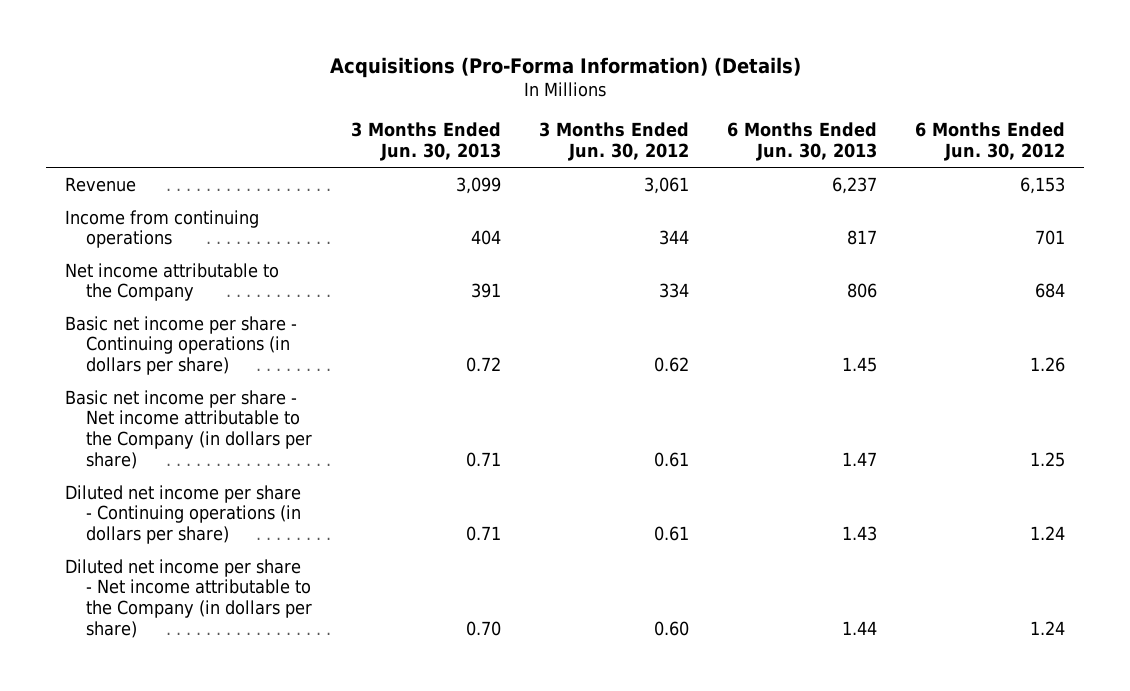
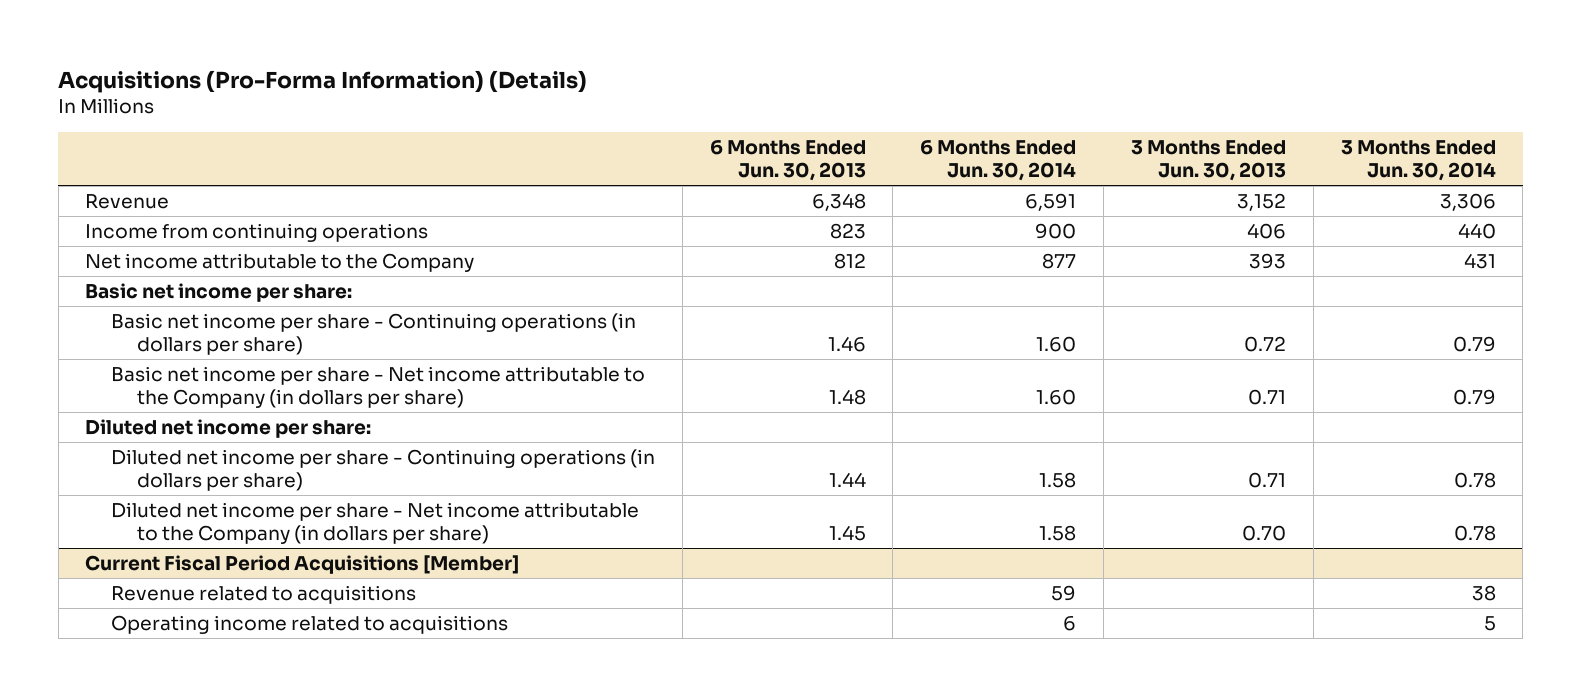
[538,122,689,162] 3 Months Ended Jun. 30, 2012 -> none
[914,122,1065,162] 6 Months Ended Jun. 30, 2012 -> none
none -> [920,140,1077,182] 6 Months Ended Jun. 30, 2014
none -> [1340,140,1496,182] 3 Months Ended Jun. 30, 2014
[455,176,501,194] 3,099 -> [1236,193,1286,212] 3,152
[831,176,877,194] 6,237 -> [811,193,866,212] 6,348
[470,230,501,246] 404 -> [1246,223,1286,240] 406
[846,230,877,246] 817 -> [829,223,866,240] 823
[470,283,501,299] 391 -> [1248,253,1286,270] 393
[846,283,877,299] 806 -> [833,253,866,270] 812
none -> [85,283,353,303] Basic net income per share:
[841,357,877,373] 1.45 -> [827,335,866,352] 1.46
[841,452,877,467] 1.47 -> [828,388,866,405] 1.48
none -> [85,419,372,439] Diluted net income per share:
[841,526,877,542] 1.43 -> [828,471,866,487] 1.44
[841,621,877,636] 1.44 -> [828,524,866,541] 1.45
none -> [85,555,520,575] Current Fiscal Period Acquisitions [Member]
none -> [111,585,417,605] Revenue related to acquisitions
none -> [111,615,509,635] Operating income related to acquisitions

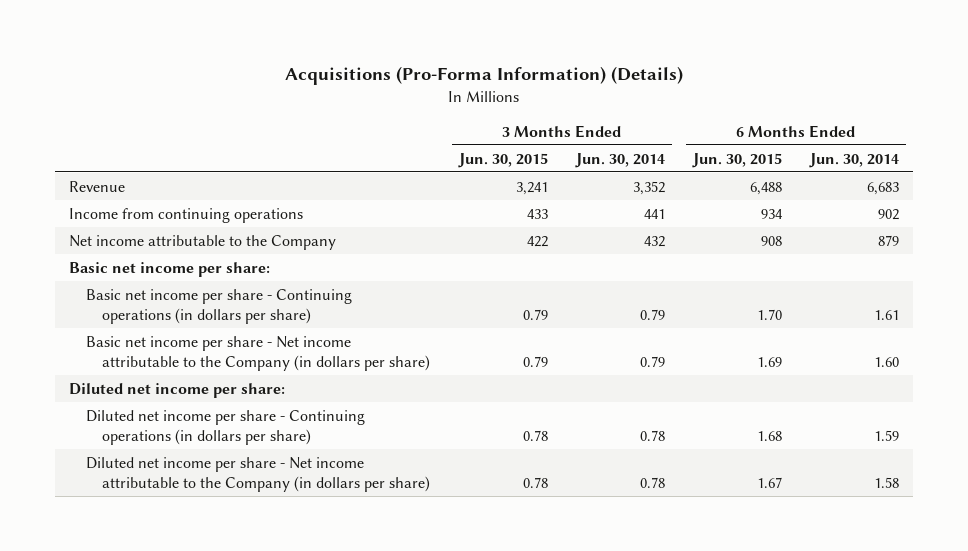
[709,140,866,182] 6 Months Ended Jun. 30, 2013 -> none
[1130,140,1286,182] 3 Months Ended Jun. 30, 2013 -> none
none -> [457,152,548,168] Jun. 30, 2015
none -> [692,152,783,168] Jun. 30, 2015
[1025,193,1077,212] 6,591 -> [867,181,900,195] 6,683
[1439,193,1496,212] 3,306 -> [632,180,665,195] 3,352
[1035,223,1077,240] 900 -> [878,208,900,220] 902
[1457,223,1496,240] 440 -> [643,208,665,219] 441
[1042,253,1077,270] 877 -> [878,234,900,246] 879
[1463,253,1496,270] 431 -> [643,235,665,247] 432
[1036,335,1077,352] 1.60 -> [874,309,900,320] 1.61
[1039,471,1077,488] 1.58 -> [874,429,900,441] 1.59
[85,555,520,575] Current Fiscal Period Acquisitions [Member] -> none
[111,585,417,605] Revenue related to acquisitions -> none
[111,615,509,635] Operating income related to acquisitions -> none

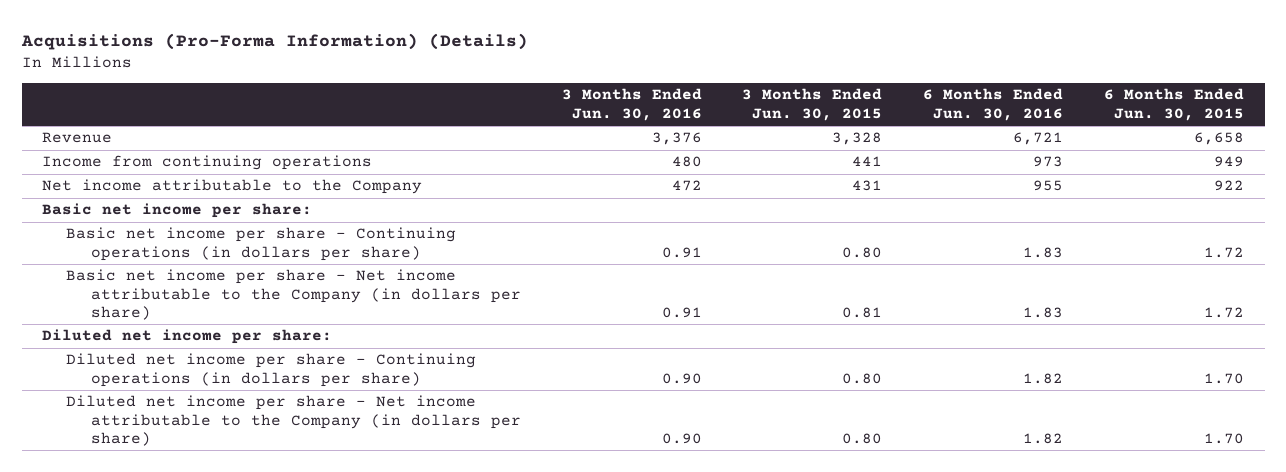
[574,152,665,168] Jun. 30, 2014 -> none
[809,152,900,168] Jun. 30, 2014 -> none
none -> [561,88,702,121] 3 Months Ended Jun. 30, 2016
none -> [923,88,1064,121] 6 Months Ended Jun. 30, 2016
[515,181,548,195] 3,241 -> [832,132,883,146] 3,328
[750,181,783,195] 6,488 -> [1194,132,1245,146] 6,658
[526,208,548,219] 433 -> [852,156,883,167] 441
[761,208,784,219] 934 -> [1214,156,1245,168] 949
[526,235,548,247] 422 -> [852,180,883,192] 431
[761,235,783,246] 908 -> [1214,180,1245,192] 922
[522,308,548,320] 0.79 -> [842,246,883,258] 0.80
[757,308,783,320] 1.70 -> [1204,246,1245,258] 1.72
[522,355,548,367] 0.79 -> [842,307,883,319] 0.81
[757,356,783,367] 1.69 -> [1204,307,1245,319] 1.72
[522,429,548,441] 0.78 -> [842,372,883,384] 0.80
[757,430,783,441] 1.68 -> [1204,372,1245,384] 1.70
[522,476,548,488] 0.78 -> [842,433,883,445] 0.80
[757,476,783,488] 1.67 -> [1204,433,1245,445] 1.70

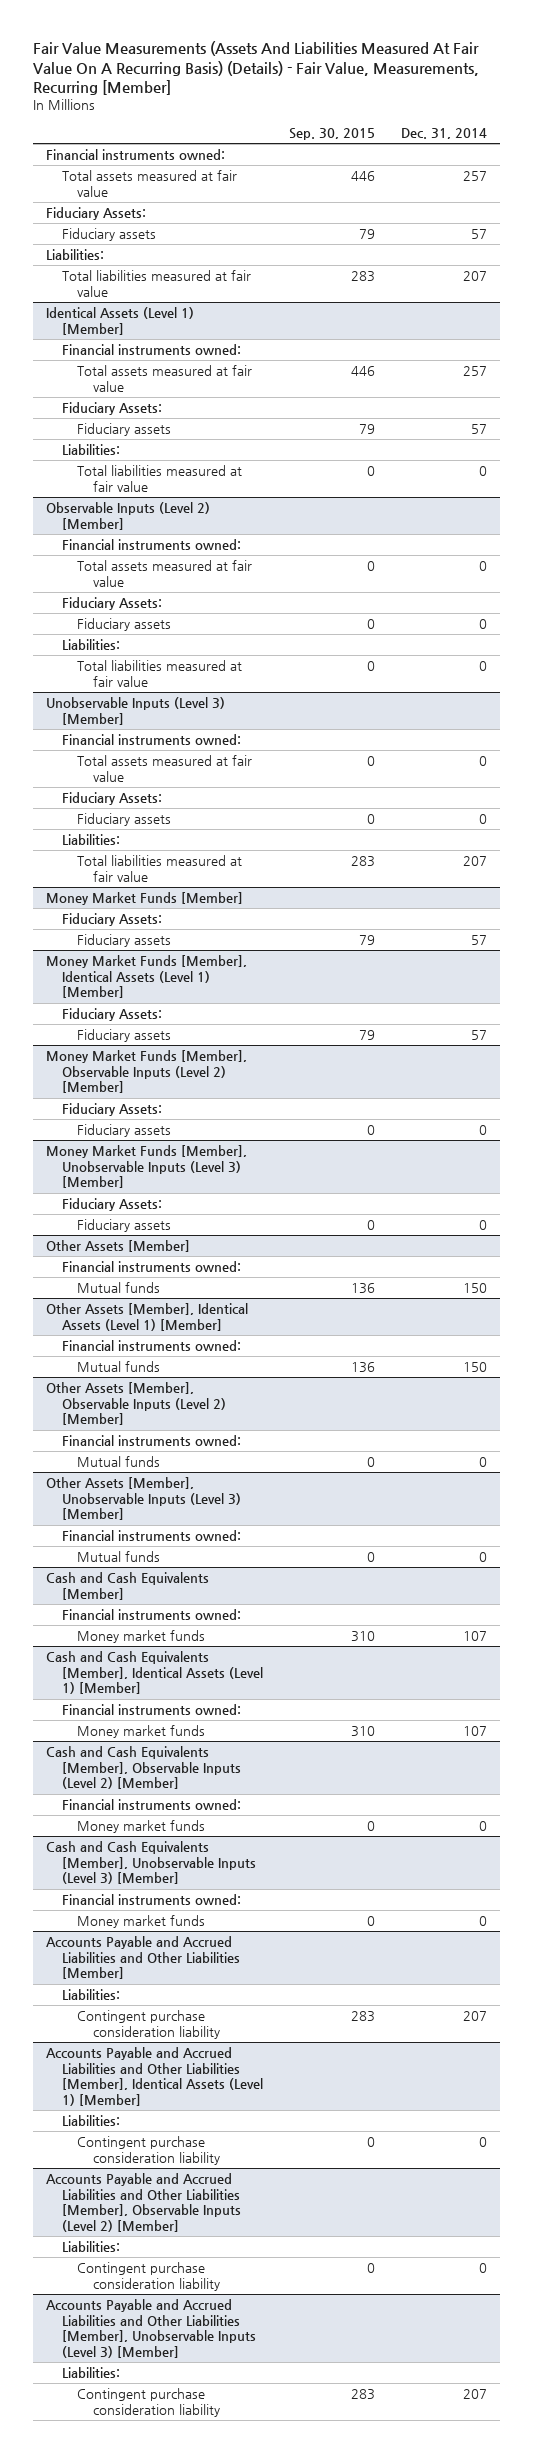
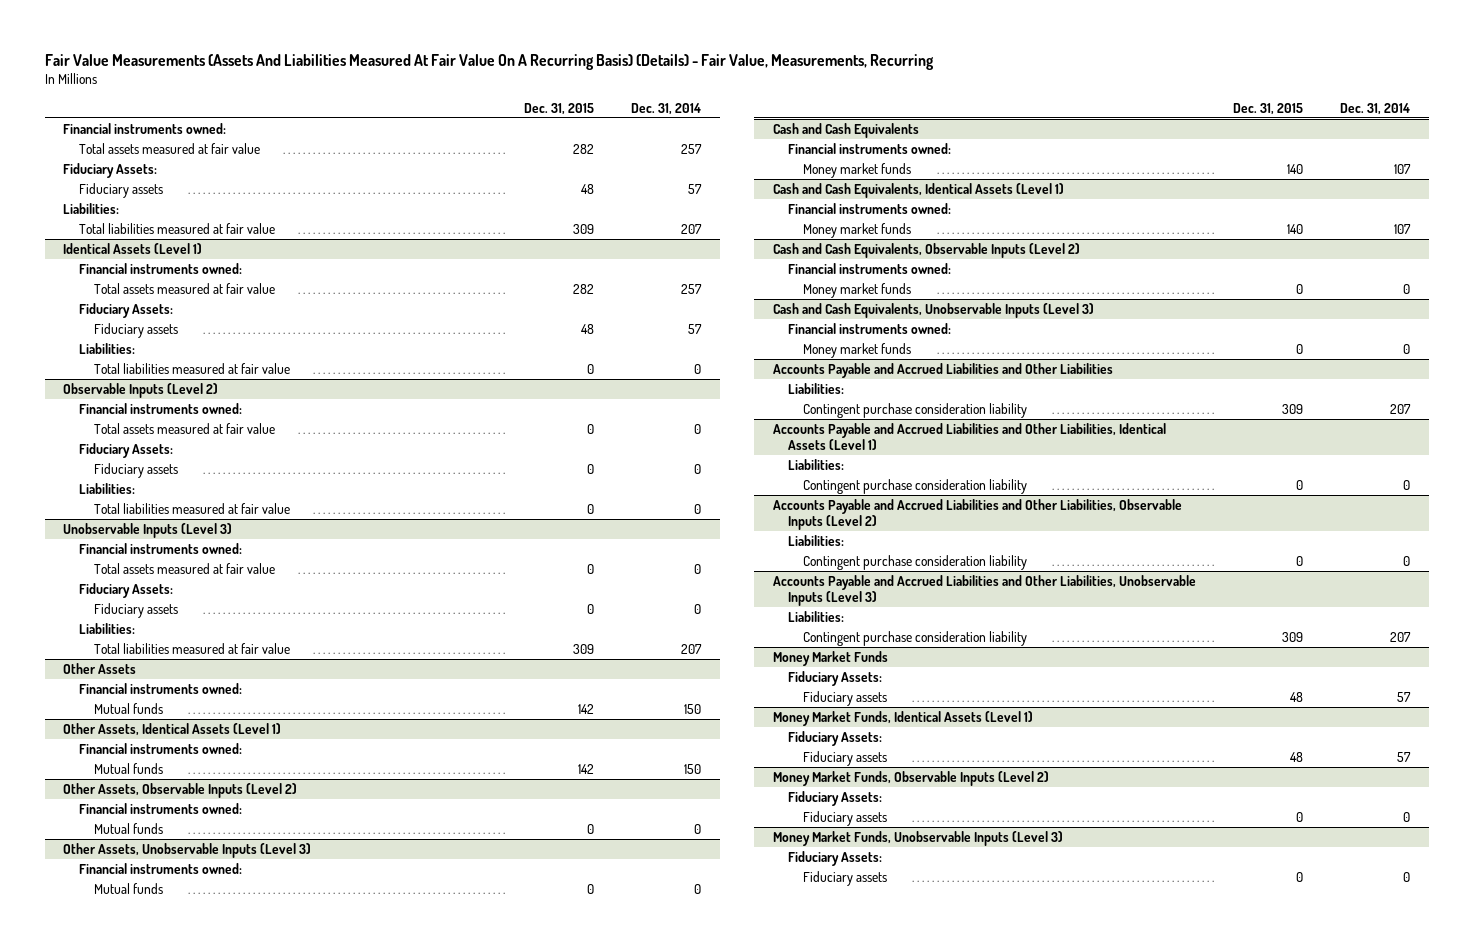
[33,41,480,96] Fair Value Measurements (Assets And Liabilities Measured At Fair Value On A Recurring Basis) (Details) - Fair Value, Measurements, Recurring [Member] -> [44,53,934,70] Fair Value Measurements (Assets And Liabilities Measured At Fair Value On A Recurring Basis) (Details) - Fair Value, Measurements, Recurring
[289,127,376,140] Sep. 30, 2015 -> none
none -> [523,102,594,115] Dec. 31, 2015
[46,307,195,335] Identical Assets (Level 1) [Member] -> [63,243,203,255] Identical Assets (Level 1)
[46,502,211,530] Observable Inputs (Level 2) [Member] -> [63,383,219,399] Observable Inputs (Level 2)
[46,697,226,725] Unobservable Inputs (Level 3) [Member] -> [63,523,233,539] Unobservable Inputs (Level 3)
[46,892,244,906] Money Market Funds [Member] -> none
[61,913,162,927] Fiduciary Assets: -> none
[77,934,172,948] Fiduciary assets -> none
[46,955,248,999] Money Market Funds [Member], Identical Assets (Level 1) [Member] -> none
[61,1008,162,1022] Fiduciary Assets: -> none
[77,1029,172,1043] Fiduciary assets -> none
[46,1050,248,1094] Money Market Funds [Member], Observable Inputs (Level 2) [Member] -> none
[61,1103,162,1117] Fiduciary Assets: -> none
[77,1124,172,1138] Fiduciary assets -> none
[46,1145,248,1189] Money Market Funds [Member], Unobservable Inputs (Level 3) [Member] -> none
[61,1198,162,1212] Fiduciary Assets: -> none
[77,1219,172,1233] Fiduciary assets -> none
[46,1240,191,1253] Other Assets [Member] -> [63,663,137,675] Other Assets
[46,1303,249,1331] Other Assets [Member], Identical Assets (Level 1) [Member] -> [63,723,282,737] Other Assets, Identical Assets (Level 1)
[46,1382,226,1426] Other Assets [Member], Observable Inputs (Level 2) [Member] -> [63,783,298,799] Other Assets, Observable Inputs (Level 2)
[46,1477,241,1521] Other Assets [Member], Unobservable Inputs (Level 3) [Member] -> [63,843,312,859] Other Assets, Unobservable Inputs (Level 3)
[46,1572,210,1600] Cash and Cash Equivalents [Member] -> [772,123,919,139] Cash and Cash Equivalents
[46,1651,263,1695] Cash and Cash Equivalents [Member], Identical Assets (Level 1) [Member] -> [772,183,1064,199] Cash and Cash Equivalents, Identical Assets (Level 1)
[46,1746,241,1790] Cash and Cash Equivalents [Member], Observable Inputs (Level 2) [Member] -> [772,243,1080,259] Cash and Cash Equivalents, Observable Inputs (Level 2)
[46,1841,256,1885] Cash and Cash Equivalents [Member], Unobservable Inputs (Level 3) [Member] -> [772,303,1094,319] Cash and Cash Equivalents, Unobservable Inputs (Level 3)
[46,1936,240,1980] Accounts Payable and Accrued Liabilities and Other Liabilities [Member] -> [772,363,1113,379] Accounts Payable and Accrued Liabilities and Other Liabilities
[46,2047,263,2107] Accounts Payable and Accrued Liabilities and Other Liabilities [Member], Identical Assets (Level 1) [Member] -> [772,423,1166,450] Accounts Payable and Accrued Liabilities and Other Liabilities, Identical Assets (Level 1)
[46,2173,241,2233] Accounts Payable and Accrued Liabilities and Other Liabilities [Member], Observable Inputs (Level 2) [Member] -> [772,499,1182,530] Accounts Payable and Accrued Liabilities and Other Liabilities, Observable Inputs (Level 2)
[46,2299,256,2359] Accounts Payable and Accrued Liabilities and Other Liabilities [Member], Unobservable Inputs (Level 3) [Member] -> [772,575,1196,606] Accounts Payable and Accrued Liabilities and Other Liabilities, Unobservable Inputs (Level 3)
none -> [772,651,888,667] Money Market Funds
none -> [788,671,883,687] Fiduciary Assets:
none -> [803,691,888,707] Fiduciary assets
none -> [772,711,1033,727] Money Market Funds, Identical Assets (Level 1)
none -> [788,731,883,747] Fiduciary Assets:
none -> [803,751,888,767] Fiduciary assets
none -> [772,771,1049,787] Money Market Funds, Observable Inputs (Level 2)
none -> [788,791,883,807] Fiduciary Assets:
none -> [803,811,888,827] Fiduciary assets
none -> [772,831,1063,847] Money Market Funds, Unobservable Inputs (Level 3)
none -> [788,851,883,867] Fiduciary Assets:
none -> [803,871,888,887] Fiduciary assets

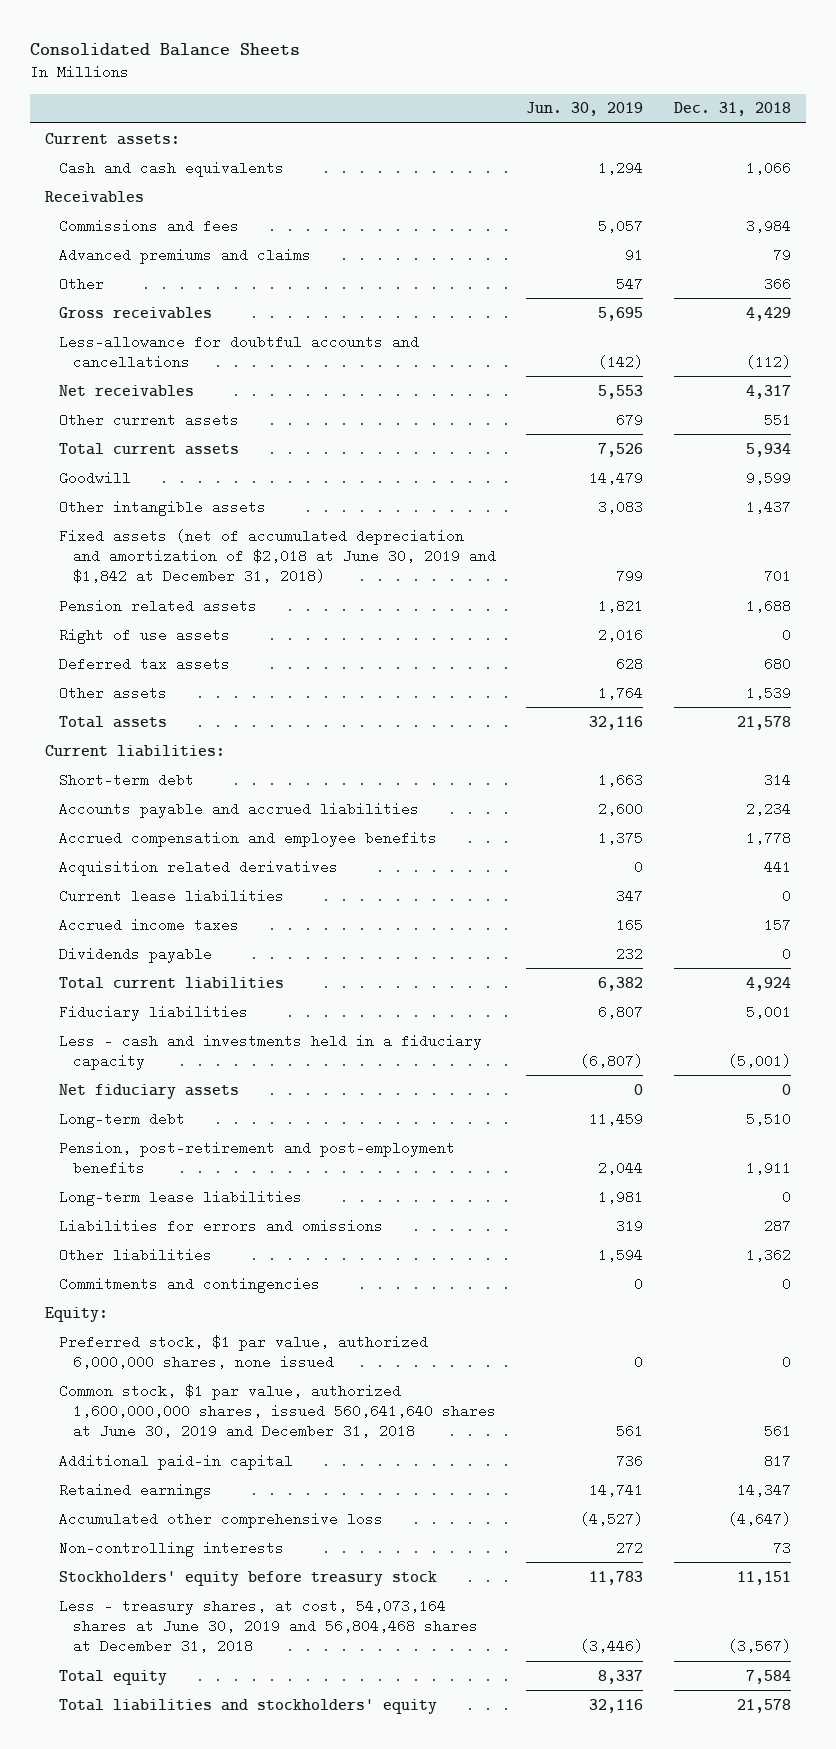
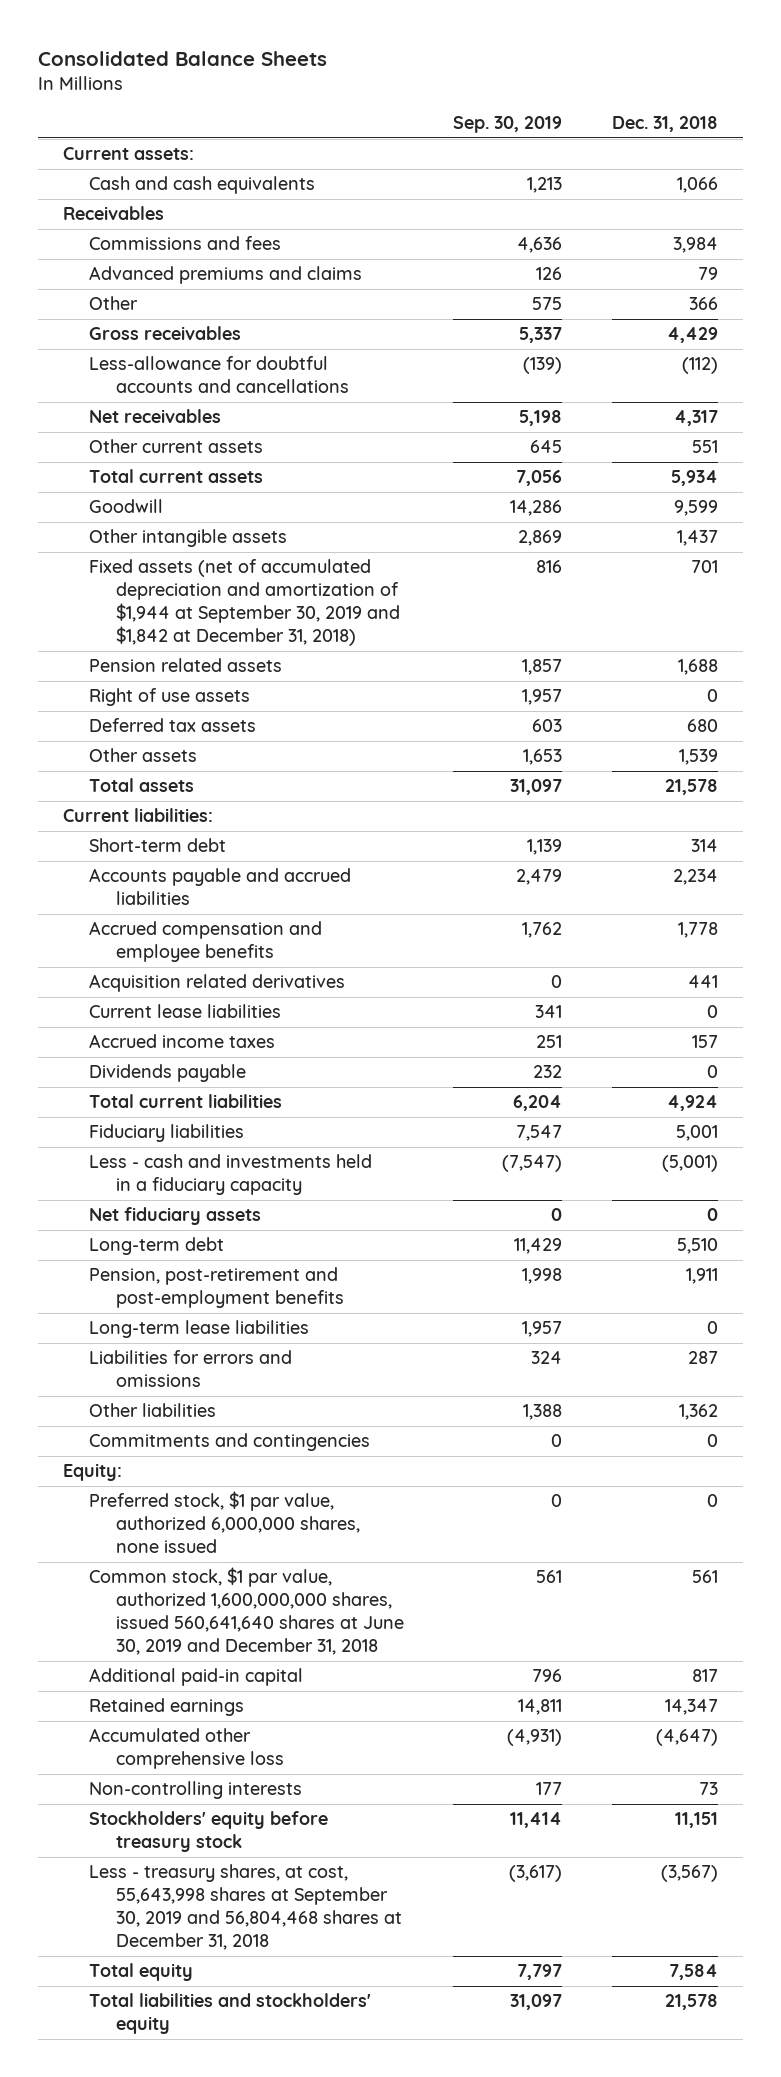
[526,102,644,117] Jun. 30, 2019 -> none
none -> [453,115,563,133] Sep. 30, 2019
[59,528,497,583] Fixed assets (net of accumulated depreciation and amortization of $2,018 at June 30, 2019 and $1,842 at December 31, 2018) -> [89,559,400,647] Fixed assets (net of accumulated depreciation and amortization of $1,944 at September 30, 2019 and $1,842 at December 31, 2018)
[59,1598,479,1653] Less - treasury shares, at cost, 54,073,164 shares at June 30, 2019 and 56,804,468 shares at December 31, 2018 -> [89,1864,402,1951] Less - treasury shares, at cost, 55,643,998 shares at September 30, 2019 and 56,804,468 shares at December 31, 2018

